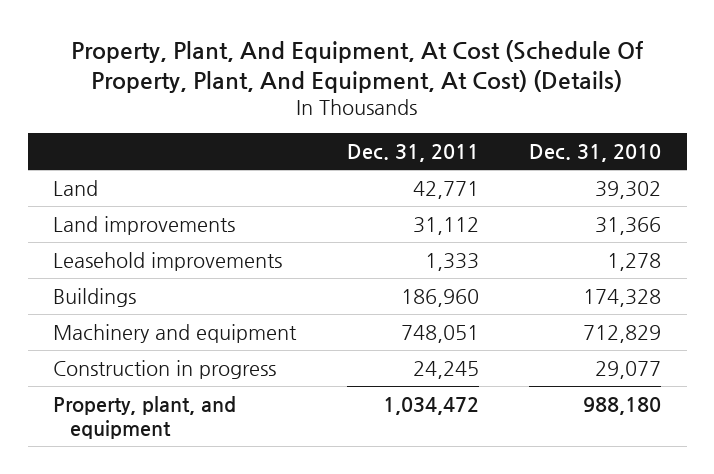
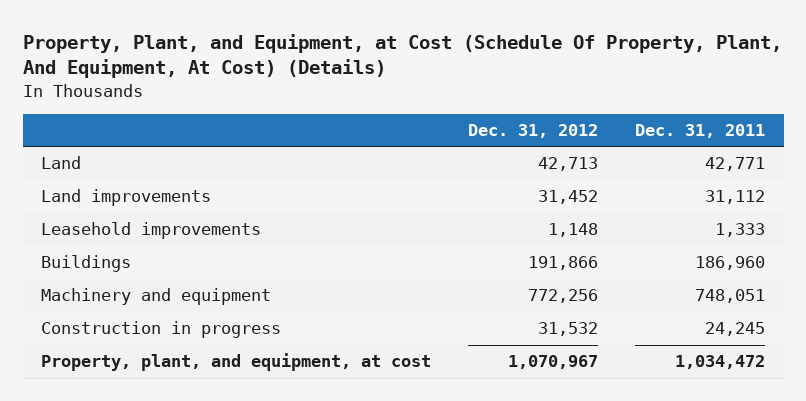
[71,39,645,93] Property, Plant, And Equipment, At Cost (Schedule Of Property, Plant, And Equipment, At Cost) (Details) -> [22,33,782,79] Property, Plant, and Equipment, at Cost (Schedule Of Property, Plant, And Equipment, At Cost) (Details)
[529,144,662,163] Dec. 31, 2010 -> none
none -> [468,123,599,138] Dec. 31, 2012
[52,395,236,440] Property, plant, and equipment -> [41,353,432,372] Property, plant, and equipment, at cost

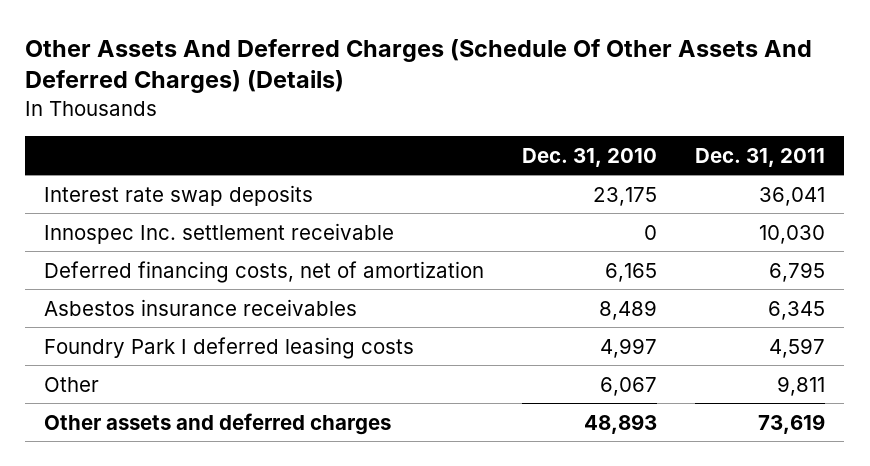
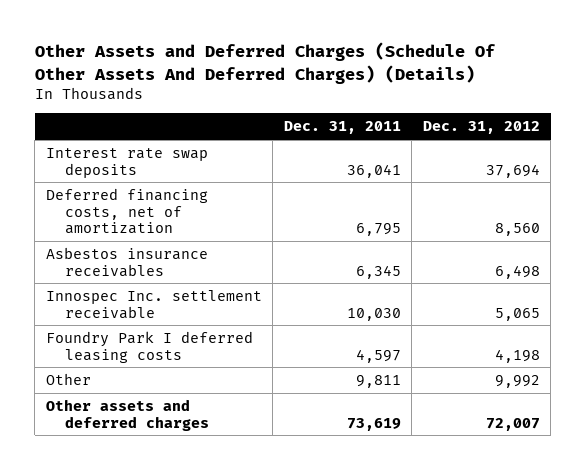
[25,38,813,94] Other Assets And Deferred Charges (Schedule Of Other Assets And Deferred Charges) (Details) -> [34,42,495,84] Other Assets and Deferred Charges (Schedule Of Other Assets And Deferred Charges) (Details)
[522,147,658,167] Dec. 31, 2010 -> none
none -> [422,121,540,135] Dec. 31, 2012
[44,222,395,244] Innospec Inc. settlement receivable -> [45,289,262,319] Innospec Inc. settlement receivable

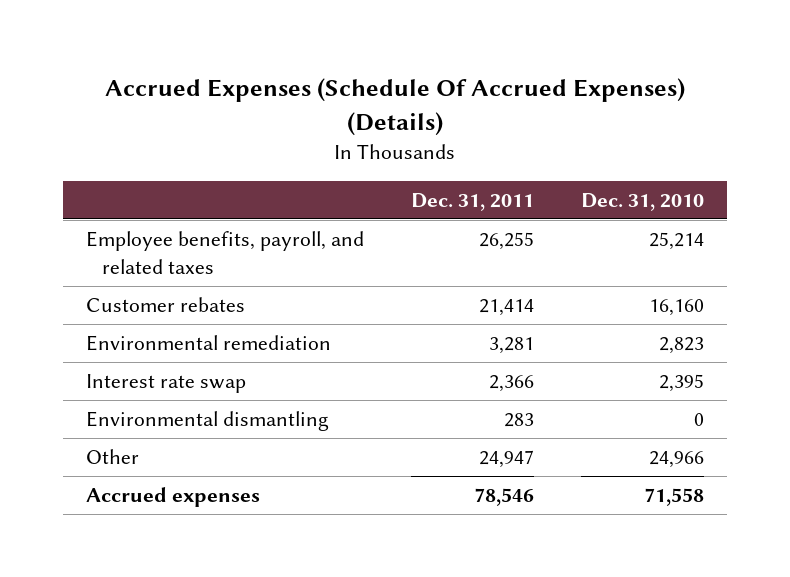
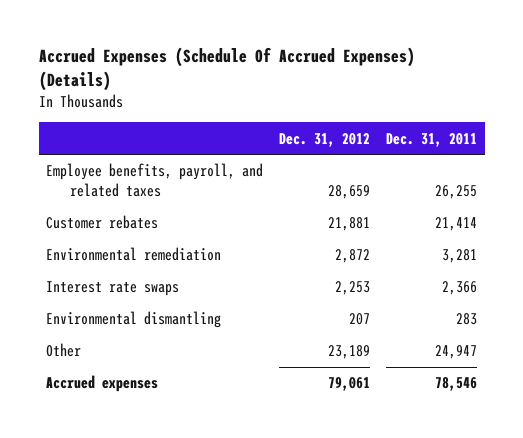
[580,192,704,211] Dec. 31, 2010 -> none
none -> [279,132,371,147] Dec. 31, 2012
[86,373,247,393] Interest rate swap -> [46,281,180,297] Interest rate swaps

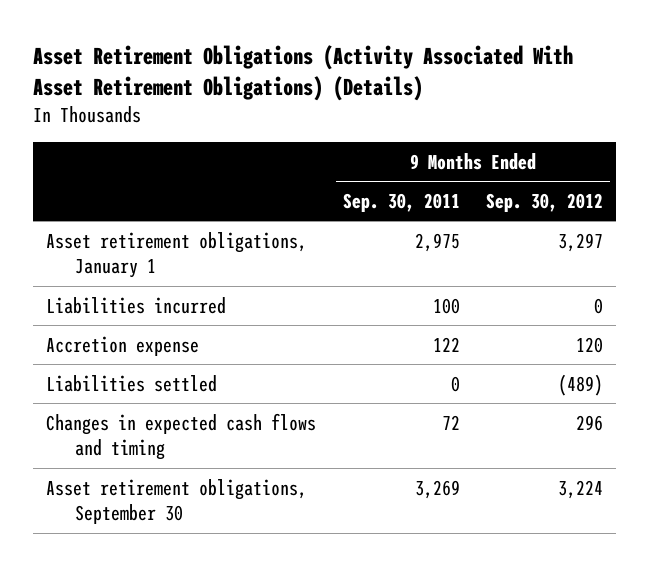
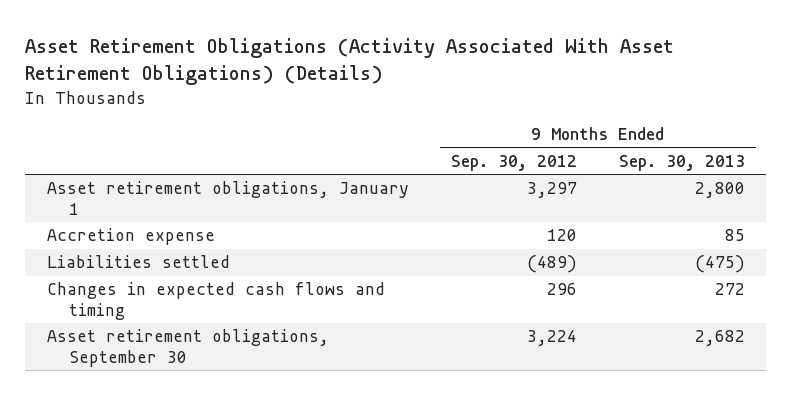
[342,192,460,212] Sep. 30, 2011 -> none
none -> [619,154,746,171] Sep. 30, 2013
[46,296,227,314] Liabilities incurred -> none

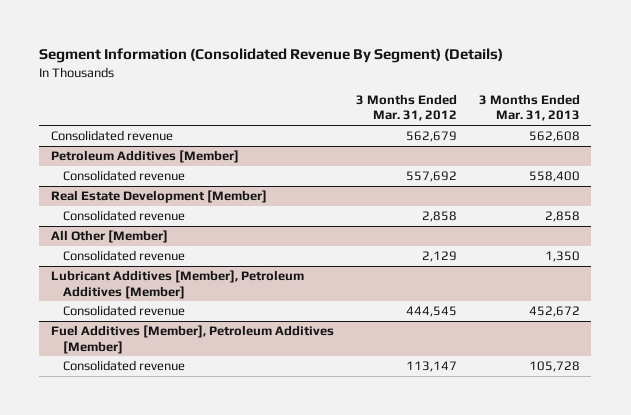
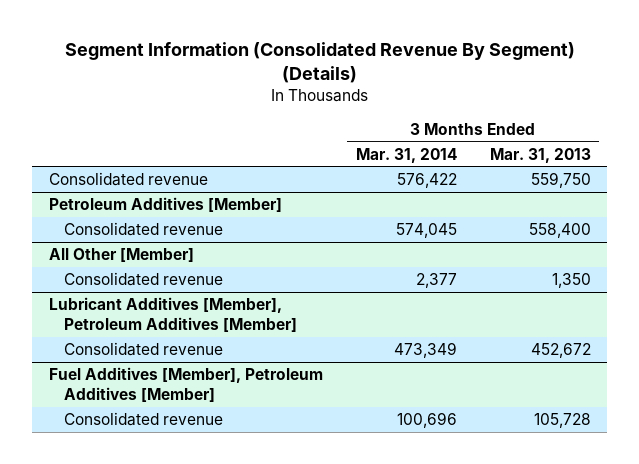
[355,93,457,122] 3 Months Ended Mar. 31, 2012 -> none
none -> [355,147,457,163] Mar. 31, 2014
[528,131,580,143] 562,608 -> [530,172,591,189] 559,750
[50,190,267,204] Real Estate Development [Member] -> none
[62,210,185,222] Consolidated revenue -> none

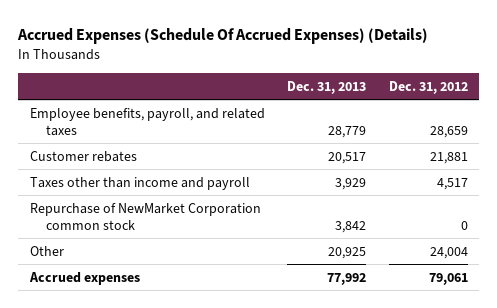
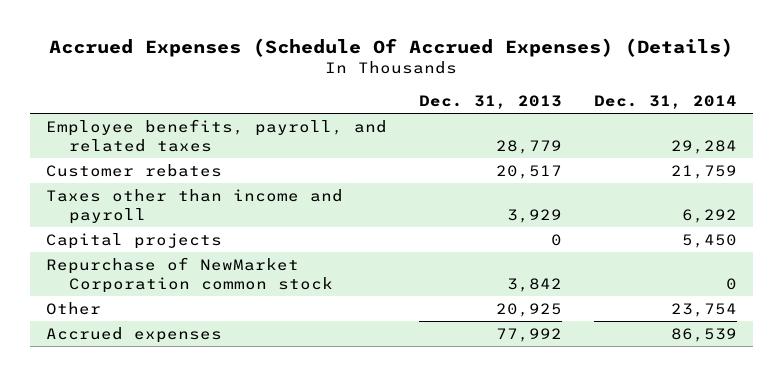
[388,81,468,95] Dec. 31, 2012 -> none
none -> [593,95,737,110] Dec. 31, 2014
none -> [45,232,222,249] Capital projects

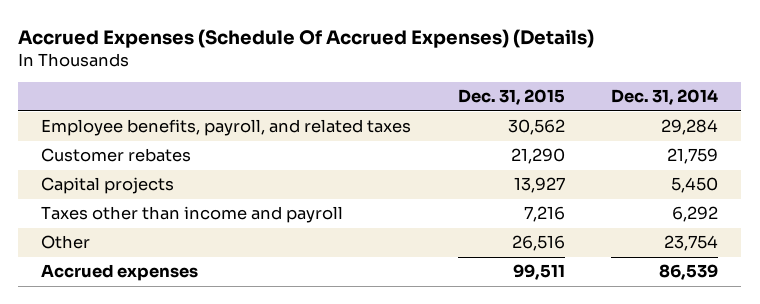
[418,95,562,110] Dec. 31, 2013 -> none
none -> [457,89,565,106] Dec. 31, 2015
[45,256,333,293] Repurchase of NewMarket Corporation common stock -> none
[45,188,343,224] Taxes other than income and payroll -> [41,206,344,224] Taxes other than income and payroll

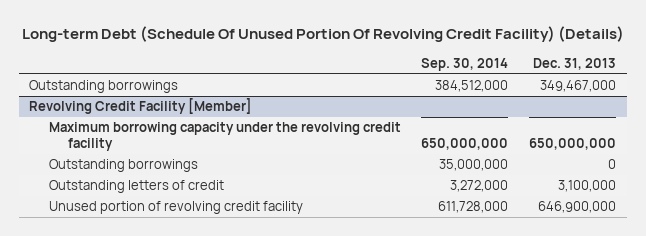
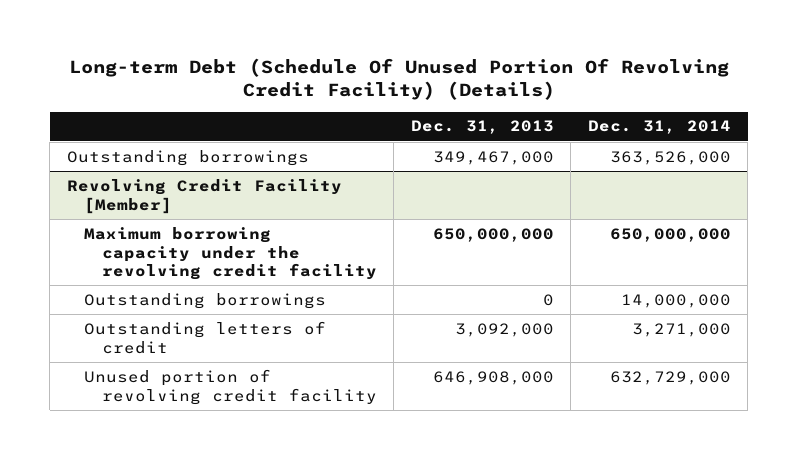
[421,57,509,71] Sep. 30, 2014 -> none
none -> [587,120,731,135] Dec. 31, 2014
[558,180,617,193] 3,100,000 -> [454,322,554,337] 3,092,000
[538,201,617,214] 646,900,000 -> [432,370,554,385] 646,908,000

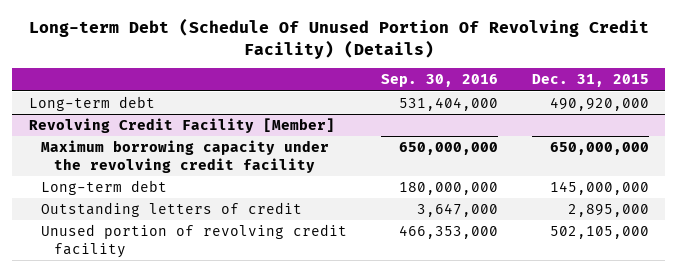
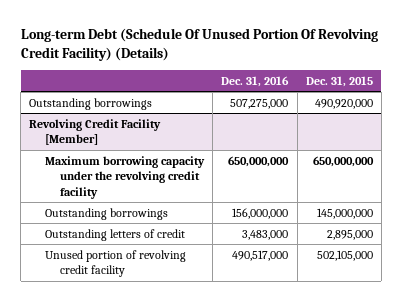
[380,74,498,88] Sep. 30, 2016 -> none
none -> [221,75,290,87] Dec. 31, 2016
[28,95,155,111] Long-term debt -> [29,97,153,110] Outstanding borrowings
[41,179,168,195] Long-term debt -> [44,207,168,220] Outstanding borrowings

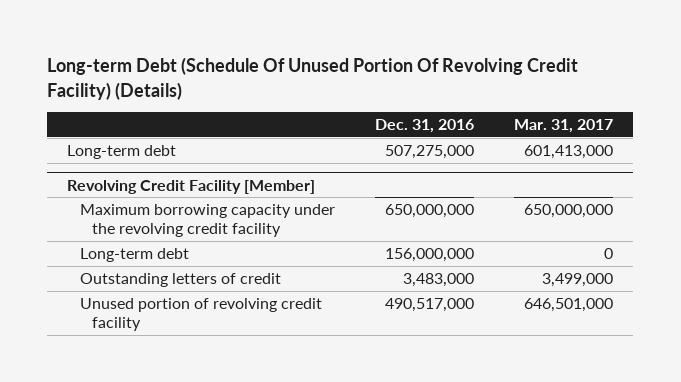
[305,75,373,87] Dec. 31, 2015 -> none
none -> [514,119,614,134] Mar. 31, 2017
[29,97,153,110] Outstanding borrowings -> [67,144,177,159] Long-term debt
[44,207,168,220] Outstanding borrowings -> [79,247,189,262] Long-term debt

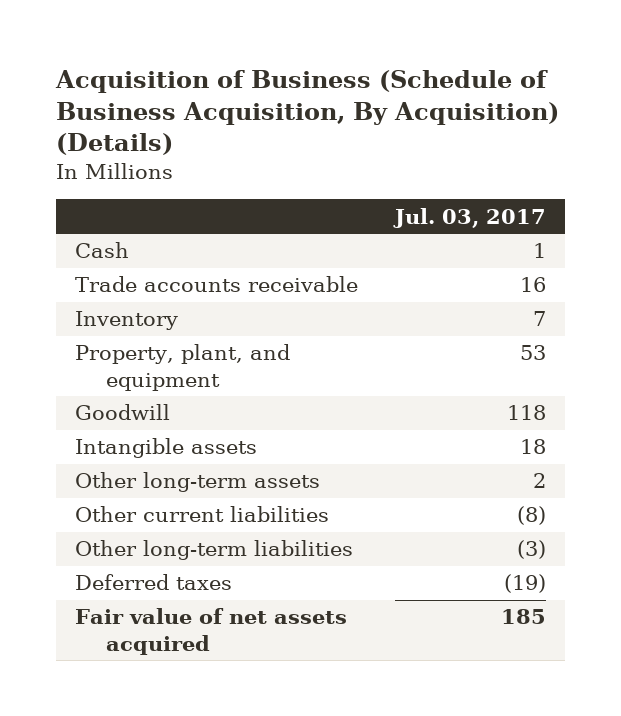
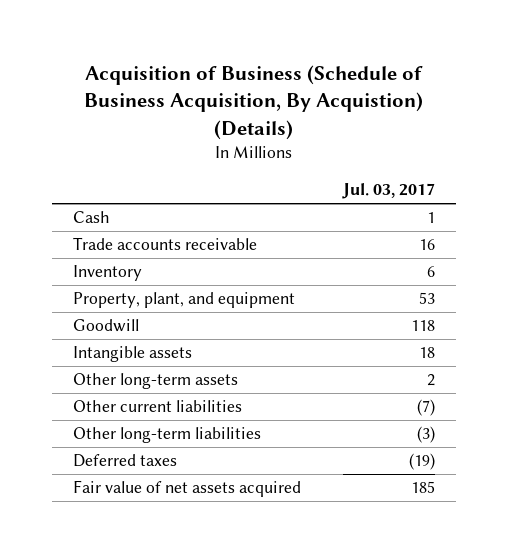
[55,69,560,156] Acquisition of Business (Schedule of Business Acquisition, By Acquisition) (Details) -> [84,64,424,140] Acquisition of Business (Schedule of Business Acquisition, By Acquistion) (Details)
[533,311,547,327] 7 -> [427,266,436,278] 6
[517,506,547,526] (8) -> [417,399,436,417] (7)

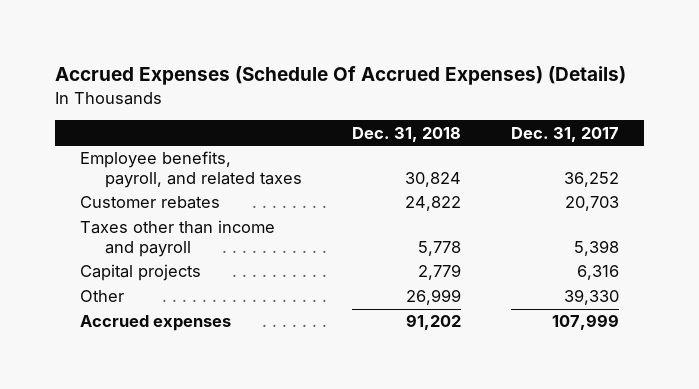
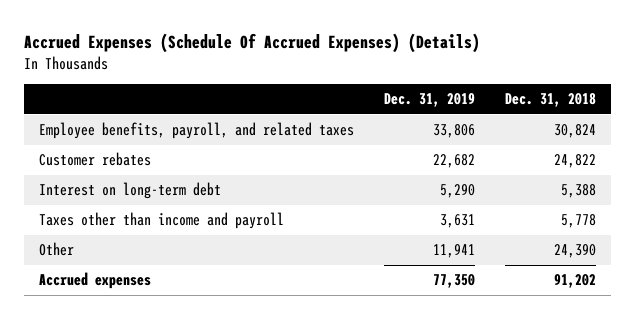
[510,126,619,142] Dec. 31, 2017 -> none
none -> [384,93,476,108] Dec. 31, 2019
none -> [39,182,222,200] Interest on long-term debt
[80,264,202,282] Capital projects -> none
[406,289,462,306] 26,999 -> [554,244,597,259] 24,390

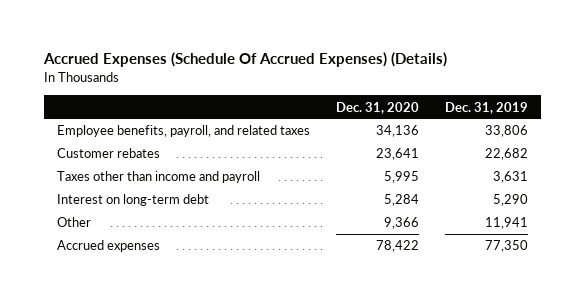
[505,93,597,108] Dec. 31, 2018 -> none
none -> [336,101,420,114] Dec. 31, 2020
[39,182,222,200] Interest on long-term debt -> [57,194,210,207] Interest on long-term debt

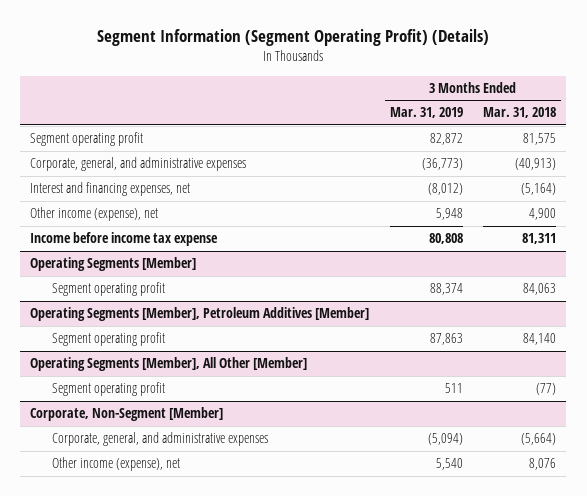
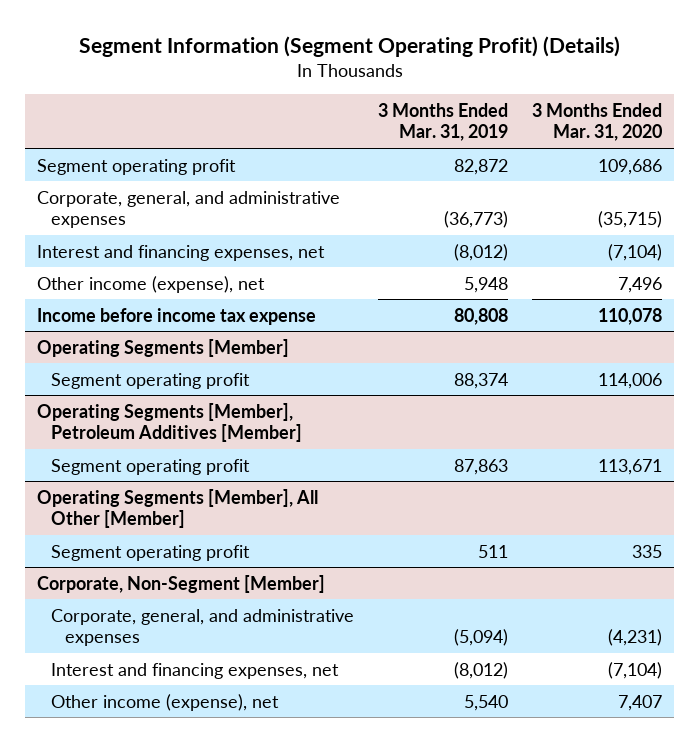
[483,107,557,119] Mar. 31, 2018 -> none
none -> [531,102,662,142] 3 Months Ended Mar. 31, 2020
none -> [51,662,340,679] Interest and financing expenses, net

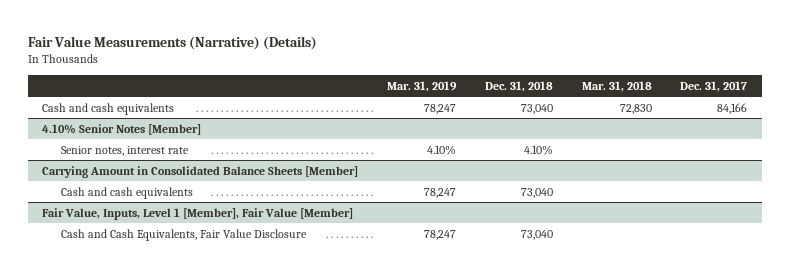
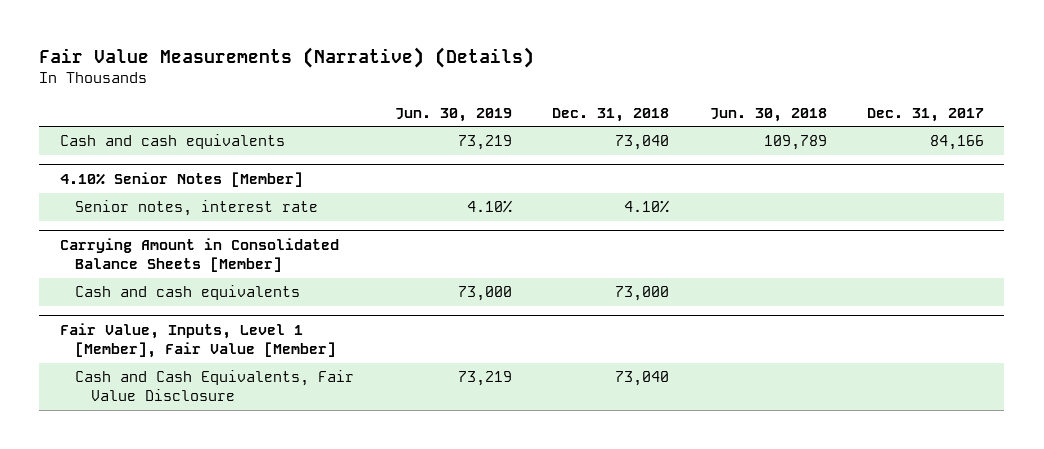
[387,80,458,92] Mar. 31, 2019 -> none
[581,80,652,92] Mar. 31, 2018 -> none
none -> [394,107,512,122] Jun. 30, 2019
none -> [709,107,827,122] Jun. 30, 2018
[520,187,553,198] 73,040 -> [615,286,670,302] 73,000

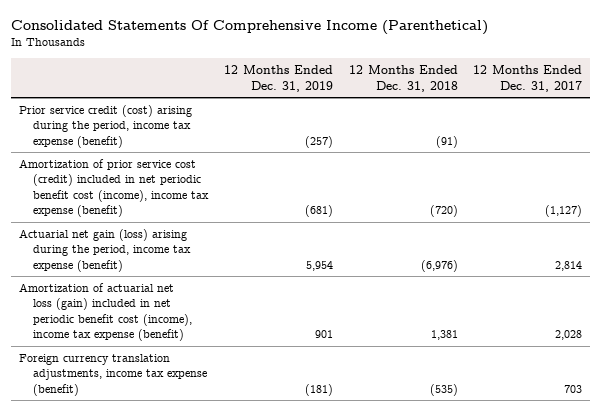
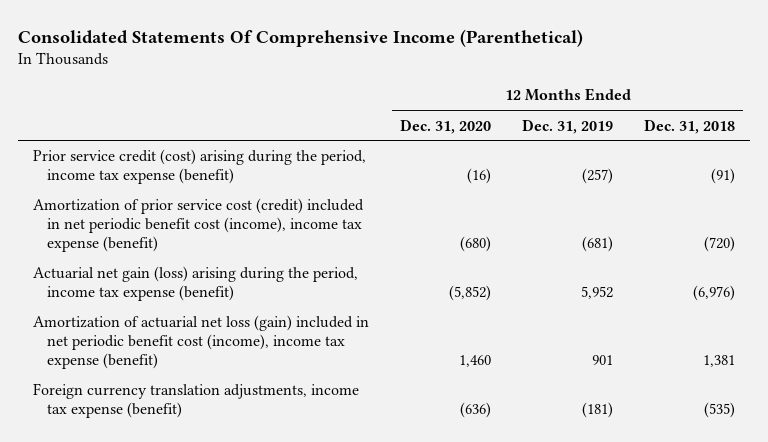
[473,65,583,92] 12 Months Ended Dec. 31, 2017 -> none
none -> [400,118,492,134] Dec. 31, 2020
[305,260,333,271] 5,954 -> [581,286,614,300] 5,952

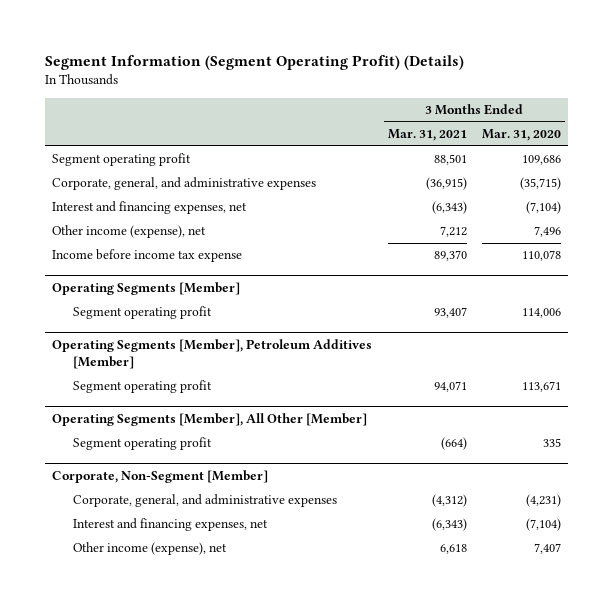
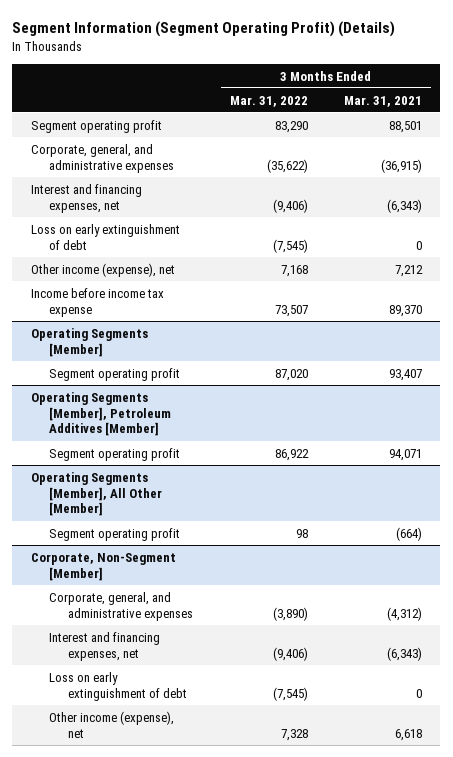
[481,129,561,142] Mar. 31, 2020 -> none
none -> [229,95,308,107] Mar. 31, 2022
none -> [30,223,180,250] Loss on early extinguishment of debt
none -> [49,671,188,701] Loss on early extinguishment of debt

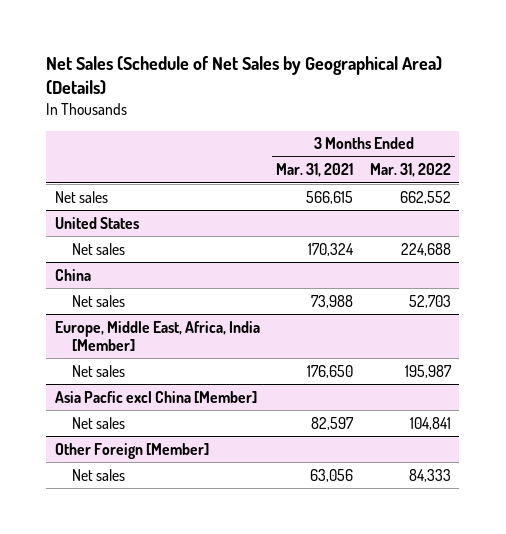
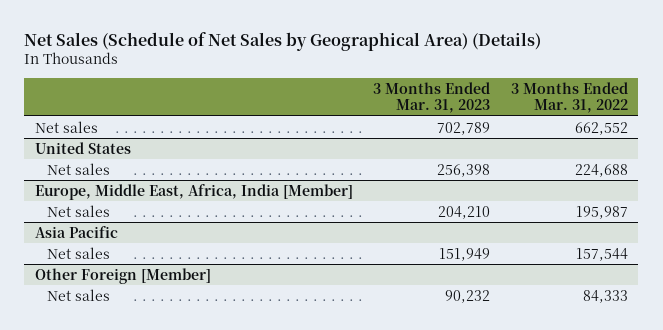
[276,163,354,178] Mar. 31, 2021 -> none
none -> [373,81,491,113] 3 Months Ended Mar. 31, 2023
[54,268,91,281] China -> none
[71,294,125,307] Net sales -> none
[54,390,257,403] Asia Pacfic excl China [Member] -> none
none -> [34,225,118,238] Asia Pacific
[410,416,452,430] 104,841 -> [576,247,629,261] 157,544

